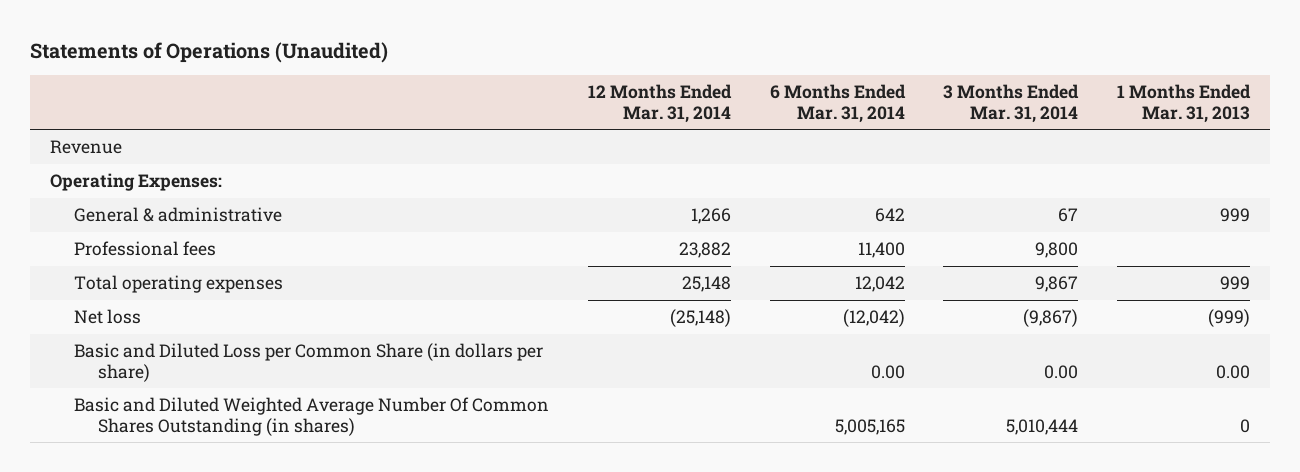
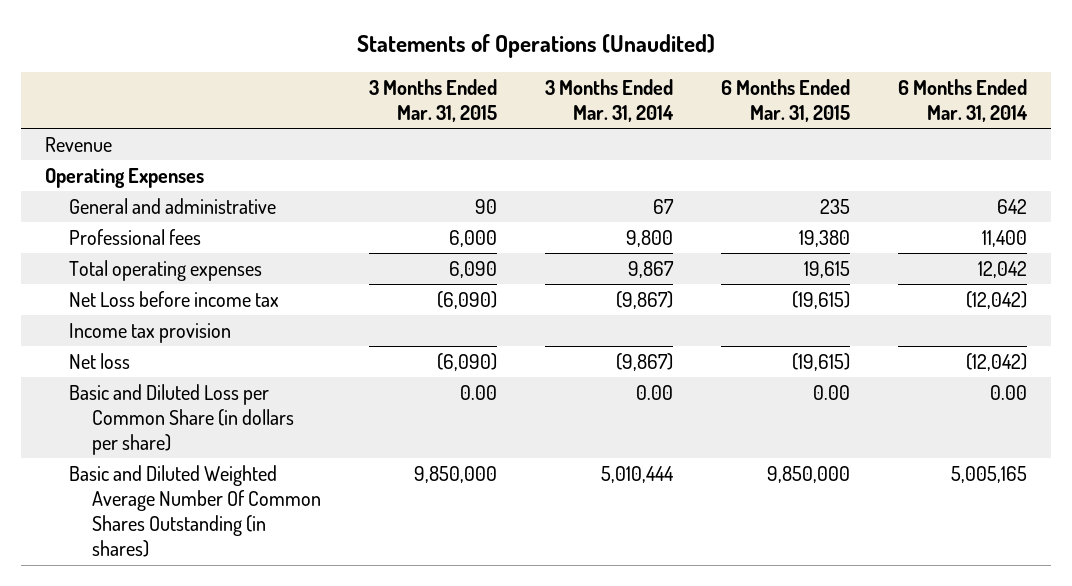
[587,84,732,123] 12 Months Ended Mar. 31, 2014 -> none
[1117,84,1252,123] 1 Months Ended Mar. 31, 2013 -> none
none -> [369,79,498,123] 3 Months Ended Mar. 31, 2015
none -> [721,79,851,123] 6 Months Ended Mar. 31, 2015
[49,173,222,192] Operating Expenses: -> [45,167,205,188] Operating Expenses
[73,207,282,223] General & administrative -> [68,197,276,214] General and administrative
none -> [68,290,279,307] Net Loss before income tax
none -> [68,322,231,343] Income tax provision

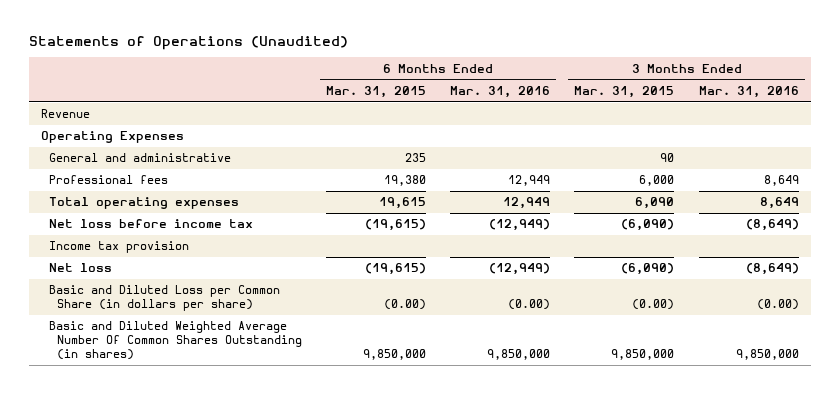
[545,79,675,123] 3 Months Ended Mar. 31, 2014 -> none
[898,79,1029,123] 6 Months Ended Mar. 31, 2014 -> none
none -> [450,85,551,98] Mar. 31, 2016
none -> [698,85,799,98] Mar. 31, 2016
[68,290,279,307] Net Loss before income tax -> [48,219,253,229] Net loss before income tax
[460,384,498,400] 0.00 -> [632,299,675,311] (0.00)
[813,384,851,400] 0.00 -> [383,299,426,311] (0.00)

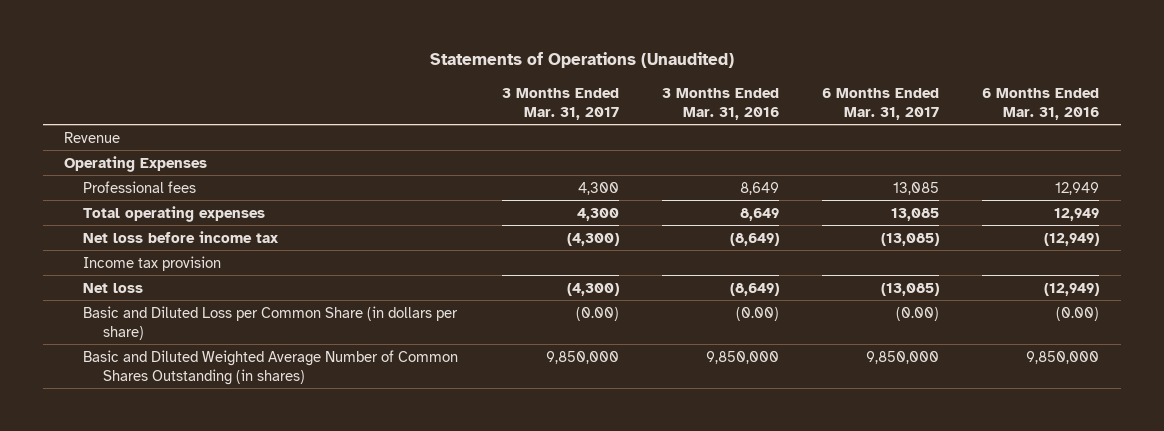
[325,85,426,98] Mar. 31, 2015 -> none
[574,85,675,98] Mar. 31, 2015 -> none
none -> [501,87,619,120] 3 Months Ended Mar. 31, 2017
none -> [822,87,940,120] 6 Months Ended Mar. 31, 2017
[48,153,231,163] General and administrative -> none
[48,321,302,360] Basic and Diluted Weighted Average Number Of Common Shares Outstanding (in shares) -> [83,349,459,385] Basic and Diluted Weighted Average Number of Common Shares Outstanding (in shares)

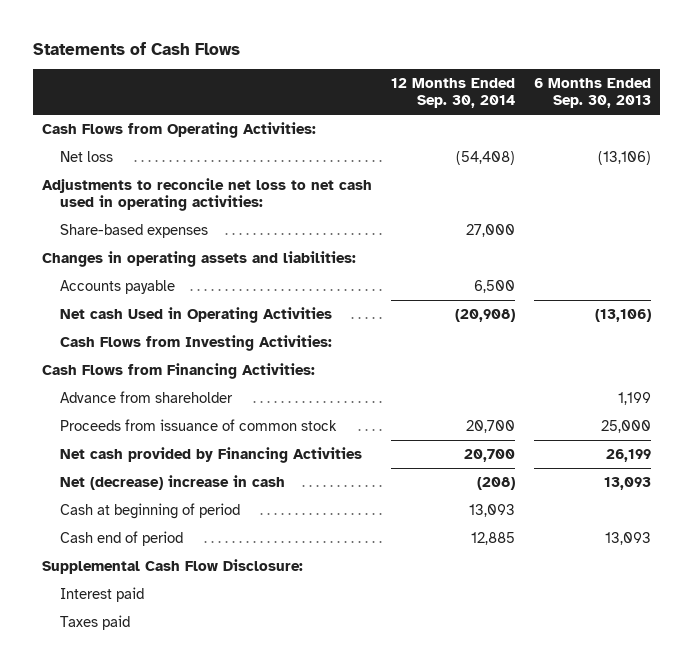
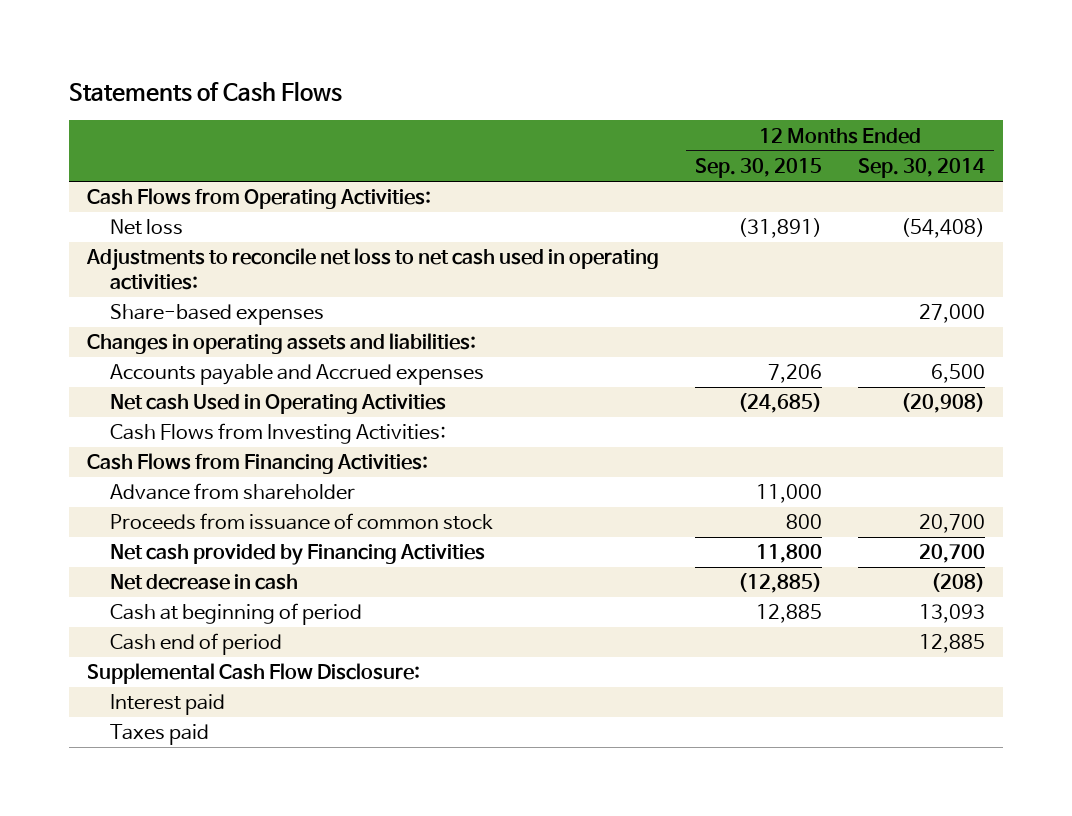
[533,78,651,109] 6 Months Ended Sep. 30, 2013 -> none
none -> [695,158,823,179] Sep. 30, 2015
[60,279,176,294] Accounts payable -> none
none -> [110,364,485,386] Accounts payable and Accrued expenses
[60,474,286,490] Net (decrease) increase in cash -> [110,574,299,591] Net decrease in cash

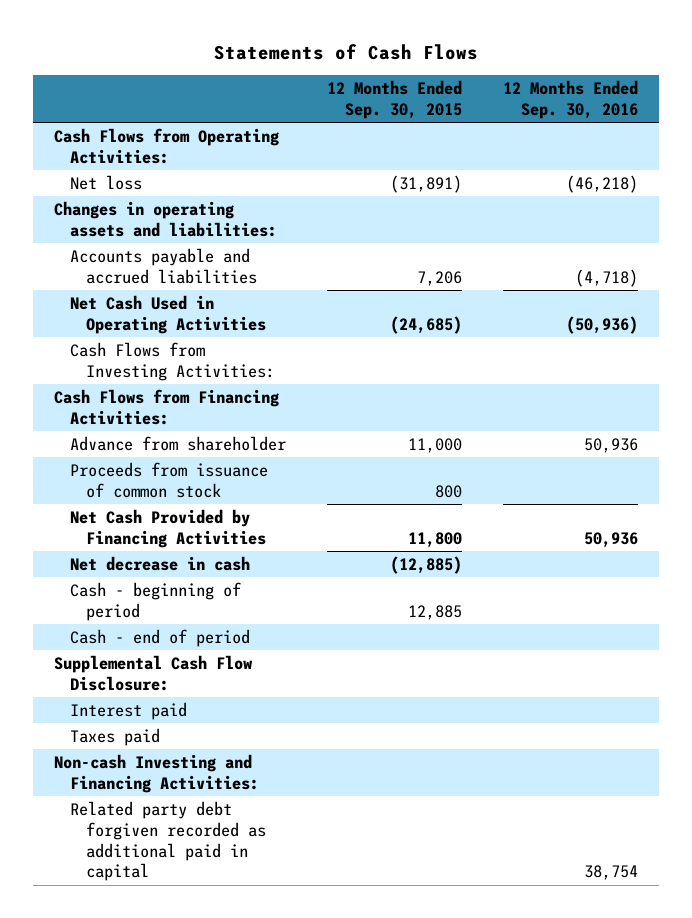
[858,158,986,179] Sep. 30, 2014 -> none
none -> [502,79,638,119] 12 Months Ended Sep. 30, 2016
[86,248,660,290] Adjustments to reconcile net loss to net cash used in operating activities: -> none
[110,304,325,326] Share-based expenses -> none
[110,364,485,386] Accounts payable and Accrued expenses -> [69,247,257,284] Accounts payable and accrued liabilities
[110,394,447,415] Net cash Used in Operating Activities -> [69,294,266,334] Net Cash Used in Operating Activities
[110,544,486,566] Net cash provided by Financing Activities -> [69,508,266,548] Net Cash Provided by Financing Activities
[110,603,363,626] Cash at beginning of period -> [69,581,241,621] Cash - beginning of period
[110,633,283,656] Cash end of period -> [69,628,250,647] Cash - end of period
none -> [53,753,259,793] Non-cash Investing and Financing Activities:
none -> [69,800,266,882] Related party debt forgiven recorded as additional paid in capital

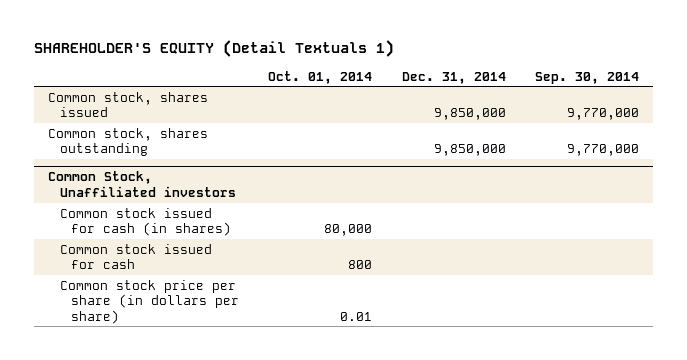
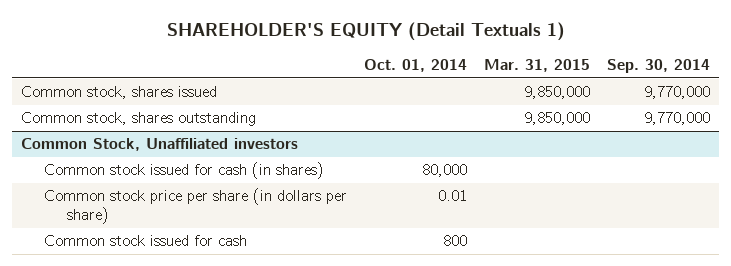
[401,71,506,84] Dec. 31, 2014 -> none
none -> [484,58,591,72] Mar. 31, 2015
[59,243,212,270] Common stock issued for cash -> [43,235,247,247] Common stock issued for cash

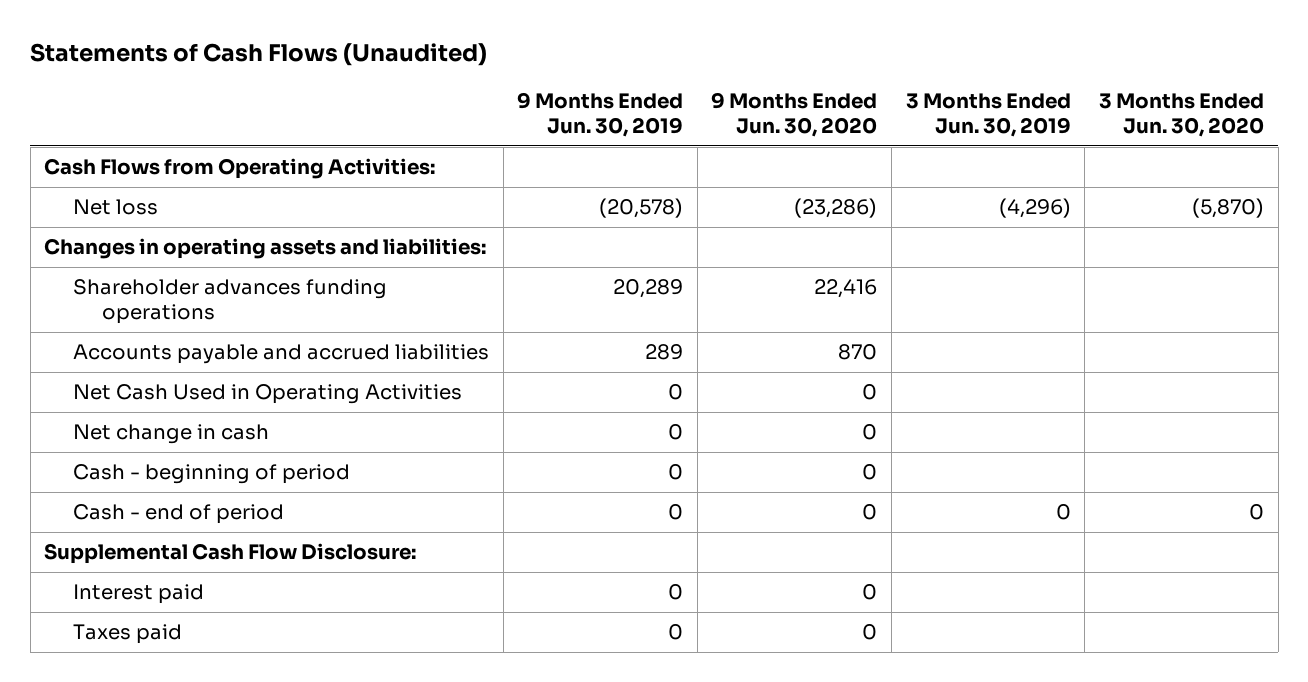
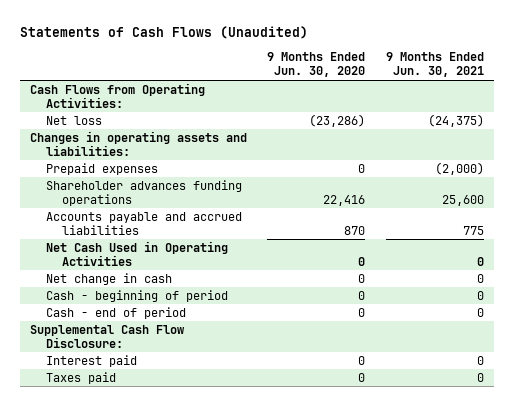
[517,92,684,137] 9 Months Ended Jun. 30, 2019 -> none
[905,93,1071,137] 3 Months Ended Jun. 30, 2019 -> none
[1098,93,1264,137] 3 Months Ended Jun. 30, 2020 -> none
none -> [385,52,484,78] 9 Months Ended Jun. 30, 2021
none -> [46,162,159,175] Prepaid expenses

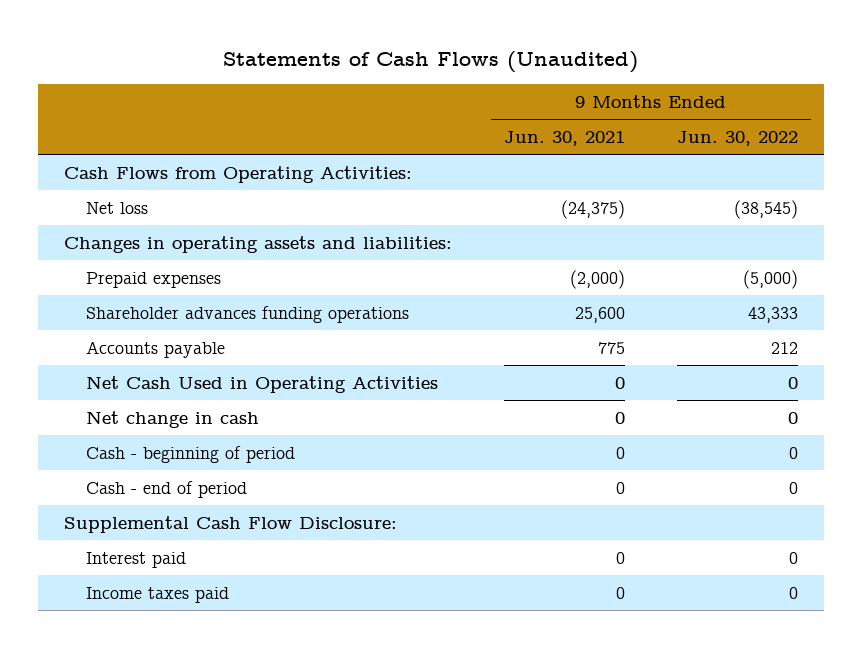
[267,52,366,78] 9 Months Ended Jun. 30, 2020 -> none
none -> [677,130,799,146] Jun. 30, 2022
[46,211,243,235] Accounts payable and accrued liabilities -> [85,340,225,358] Accounts payable
[46,371,117,384] Taxes paid -> [85,586,229,603] Income taxes paid

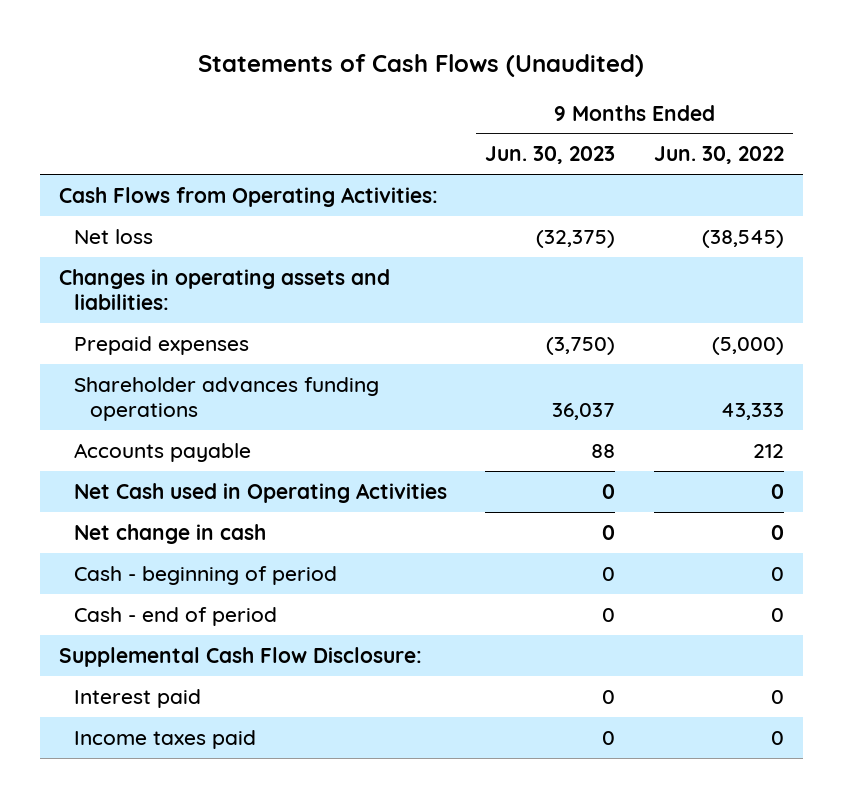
[504,130,626,146] Jun. 30, 2021 -> none
none -> [485,146,616,165] Jun. 30, 2023
[85,375,438,393] Net Cash Used in Operating Activities -> [74,482,448,503] Net Cash used in Operating Activities

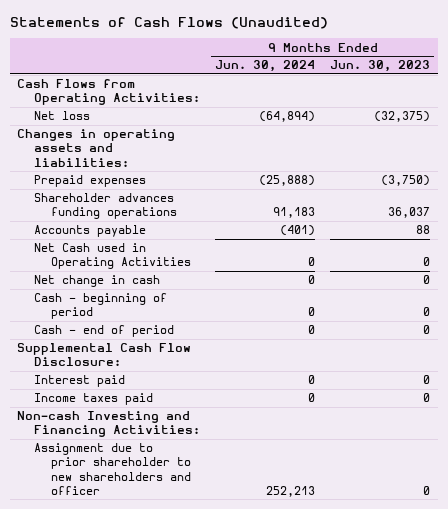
[653,146,784,165] Jun. 30, 2022 -> none
none -> [215,60,316,73] Jun. 30, 2024
none -> [17,411,200,438] Non-cash Investing and Financing Activities:
none -> [33,443,191,495] Assignment due to prior shareholder to new shareholders and officer

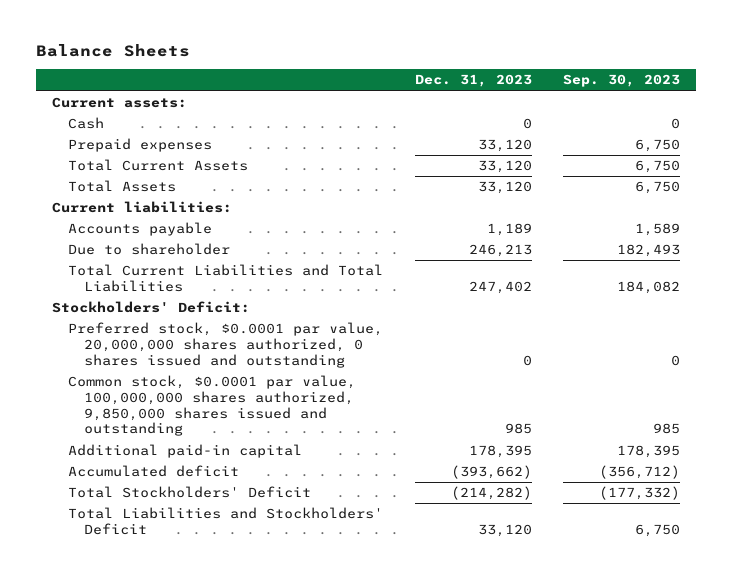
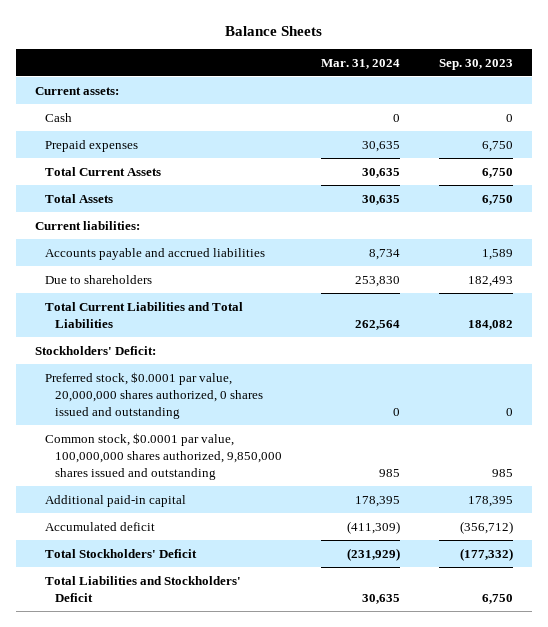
[414,74,532,88] Dec. 31, 2023 -> none
none -> [320,58,400,69] Mar. 31, 2024
[67,222,212,237] Accounts payable -> [44,247,265,260] Accounts payable and accrued liabilities
[67,243,230,256] Due to shareholder -> [44,274,152,284] Due to shareholders

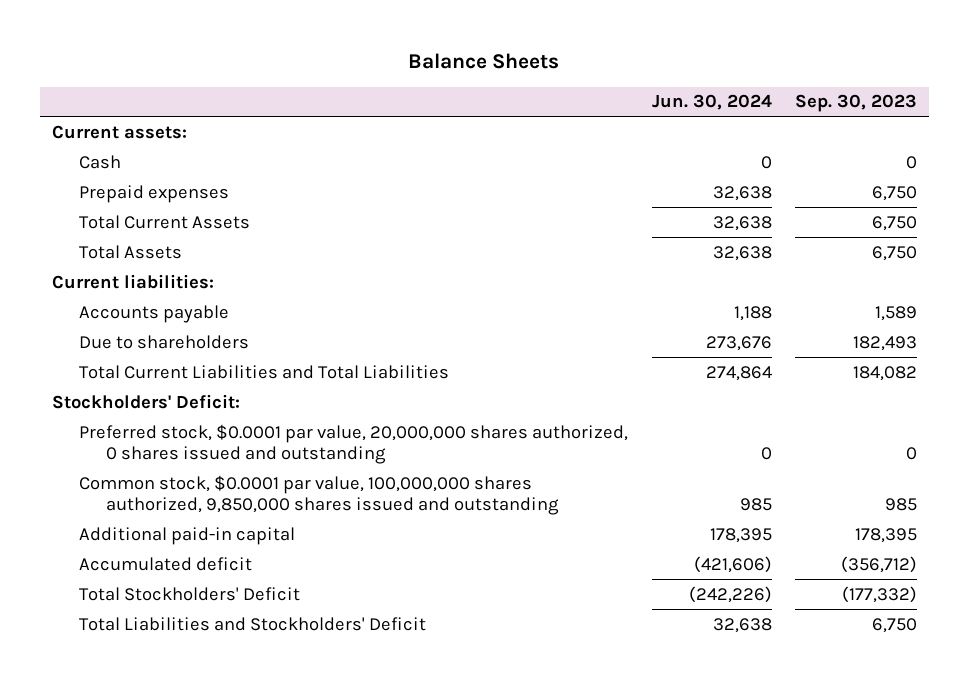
[320,58,400,69] Mar. 31, 2024 -> none
none -> [651,94,772,111] Jun. 30, 2024
[44,247,265,260] Accounts payable and accrued liabilities -> [78,304,229,323] Accounts payable

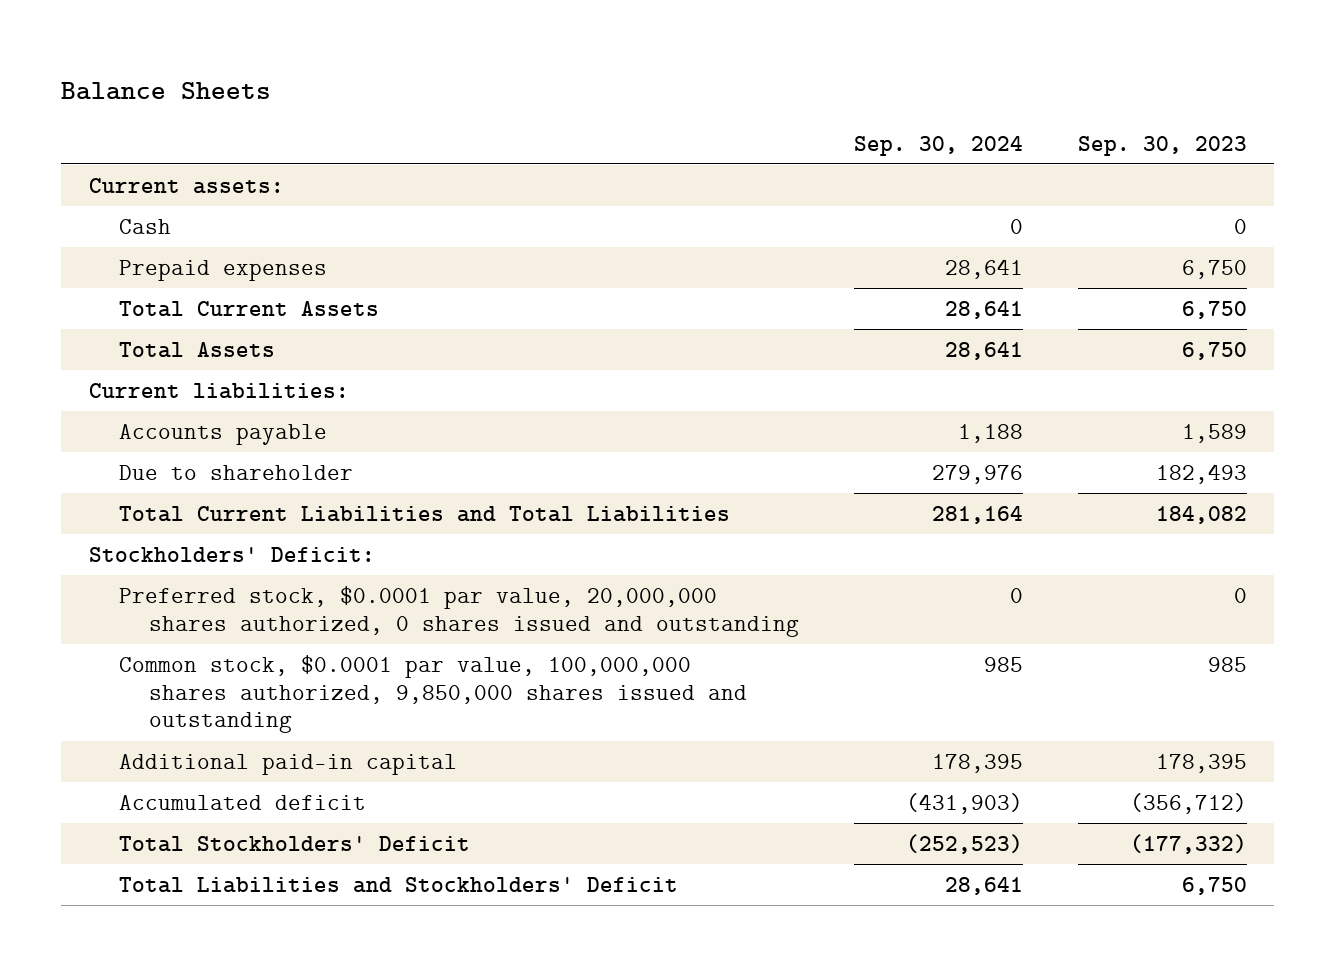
[651,94,772,111] Jun. 30, 2024 -> none
none -> [854,135,1024,156] Sep. 30, 2024
[78,334,249,349] Due to shareholders -> [118,464,353,480] Due to shareholder

